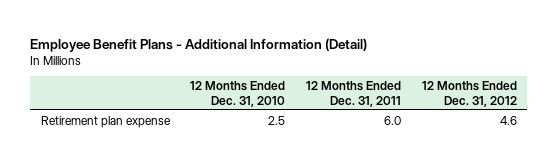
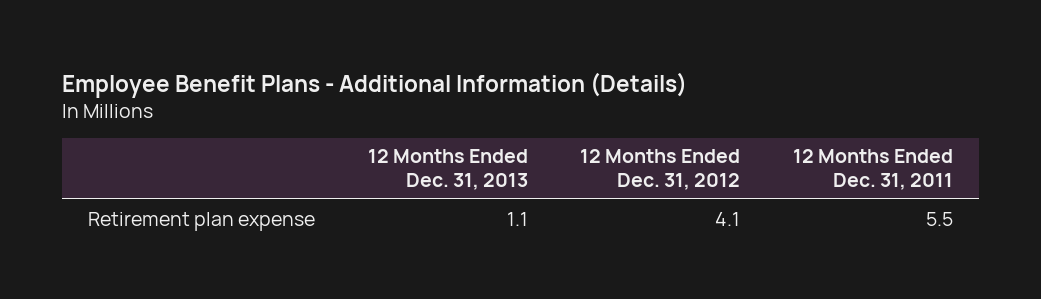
[30,37,368,52] Employee Benefit Plans - Additional Information (Detail) -> [61,71,687,98] Employee Benefit Plans - Additional Information (Details)
[190,81,286,107] 12 Months Ended Dec. 31, 2010 -> none
none -> [367,149,528,191] 12 Months Ended Dec. 31, 2013
[384,115,402,125] 6.0 -> [925,211,953,226] 5.5
[499,115,517,125] 4.6 -> [715,211,741,226] 4.1

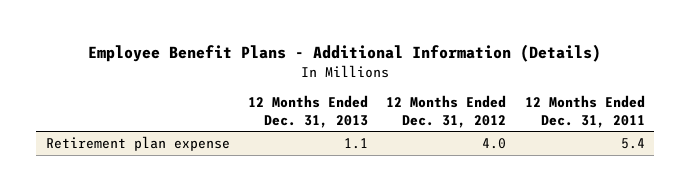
[715,211,741,226] 4.1 -> [482,138,507,150] 4.0
[925,211,953,226] 5.5 -> [620,138,645,150] 5.4

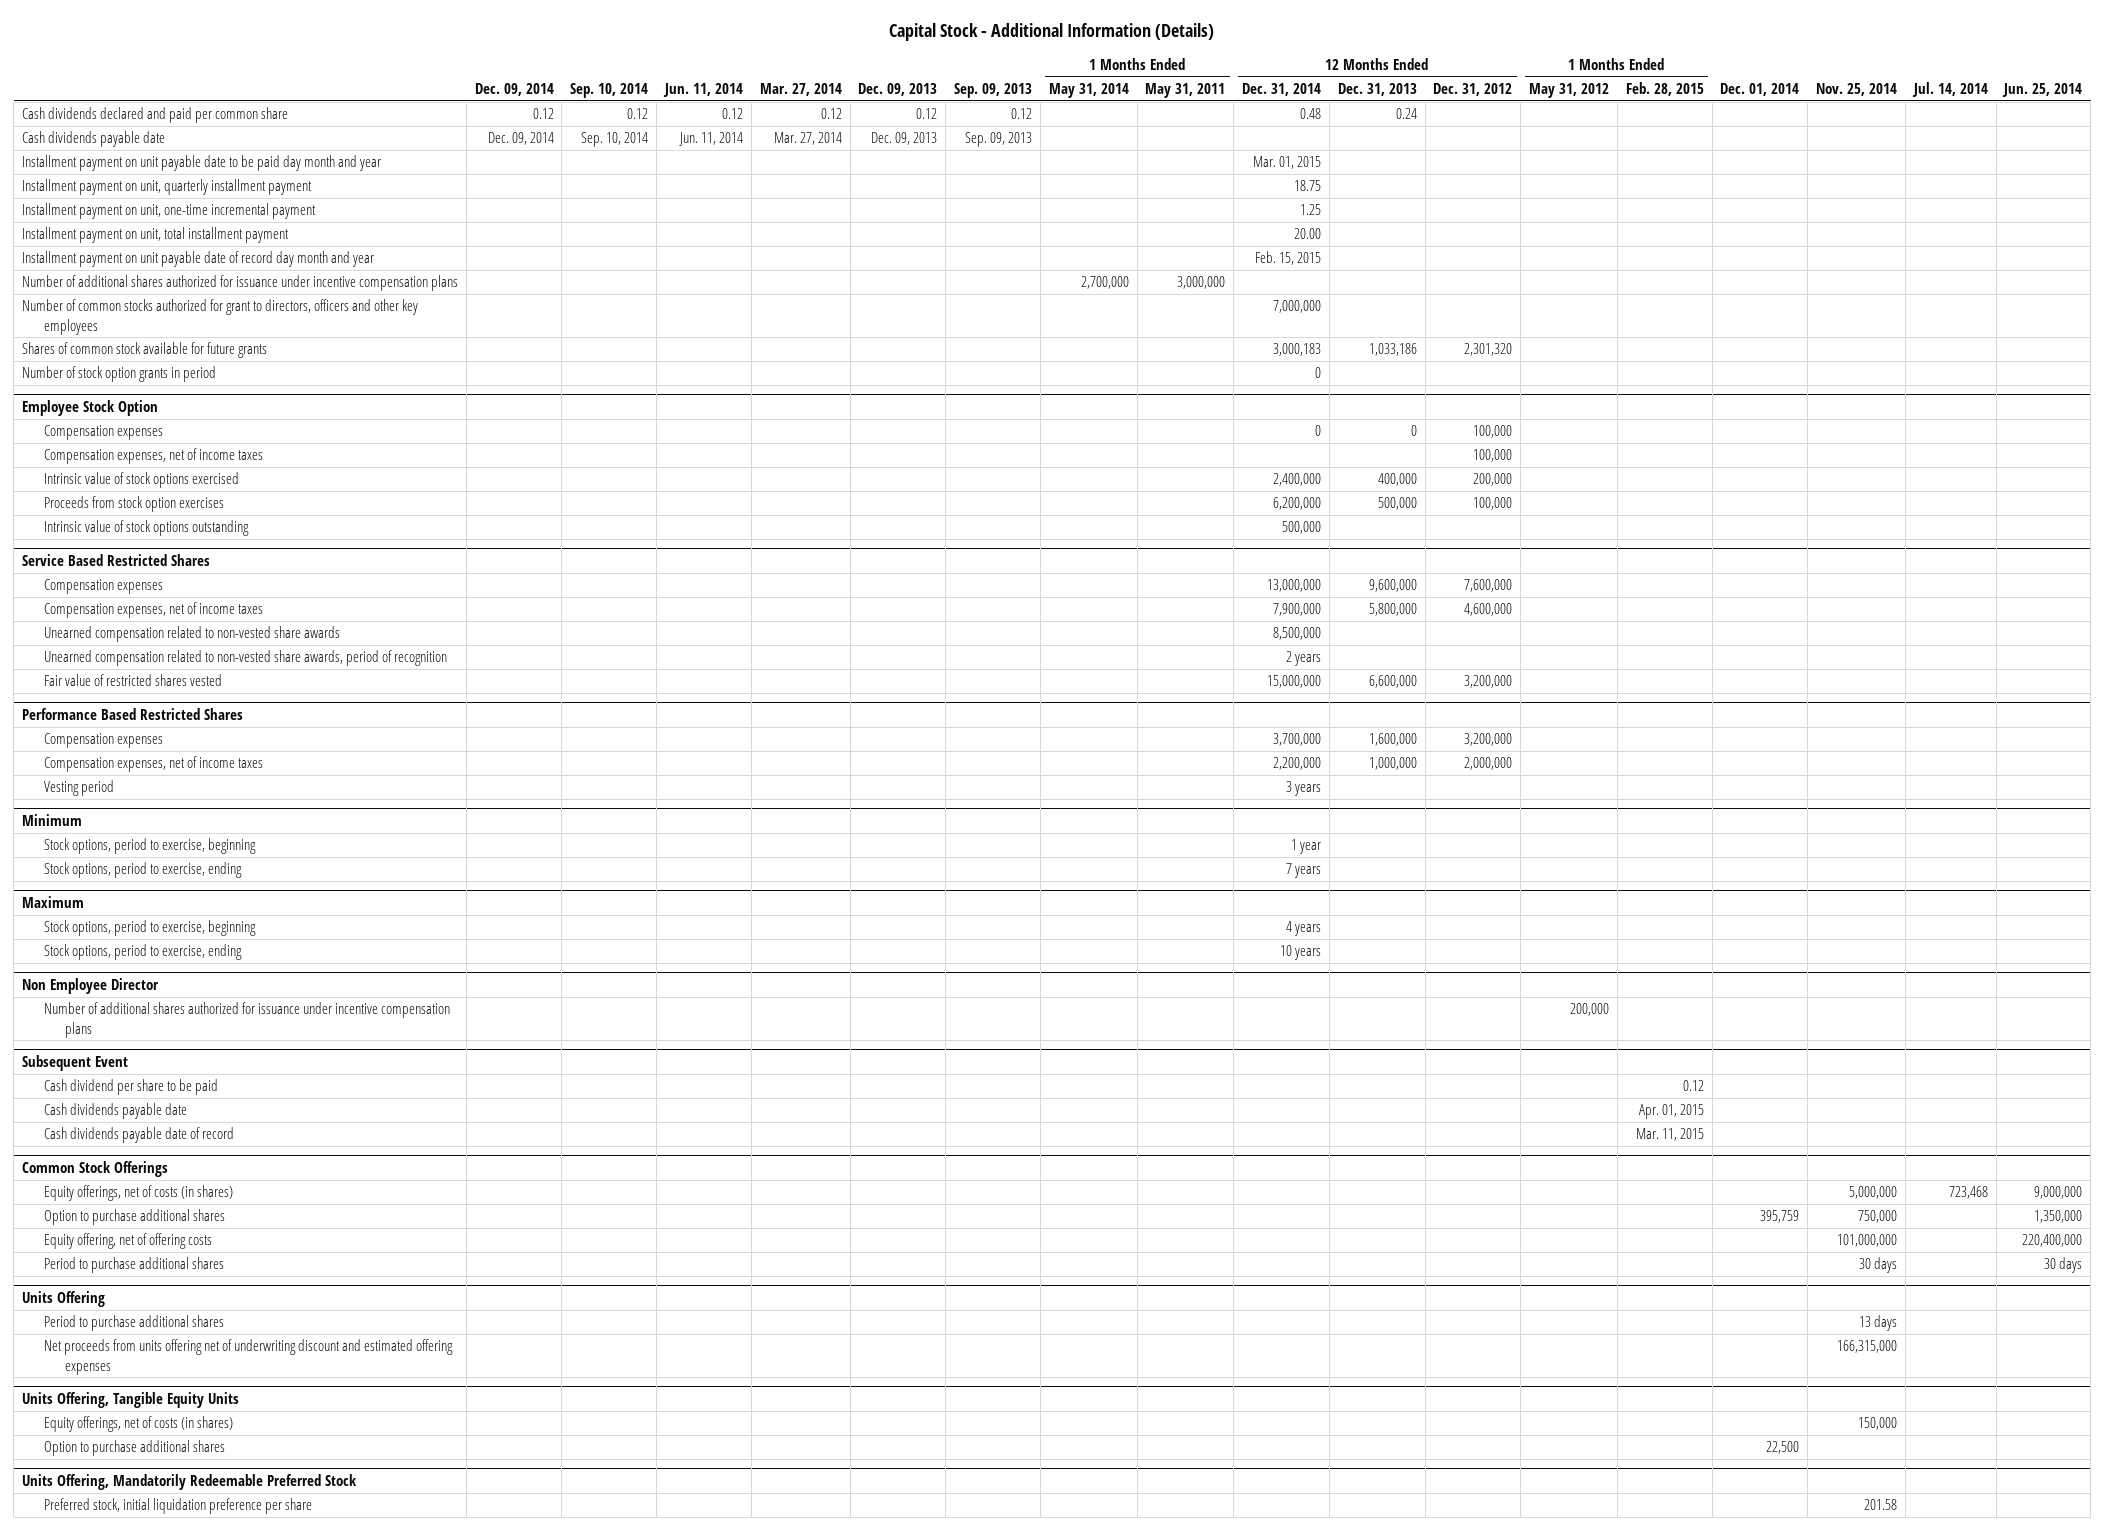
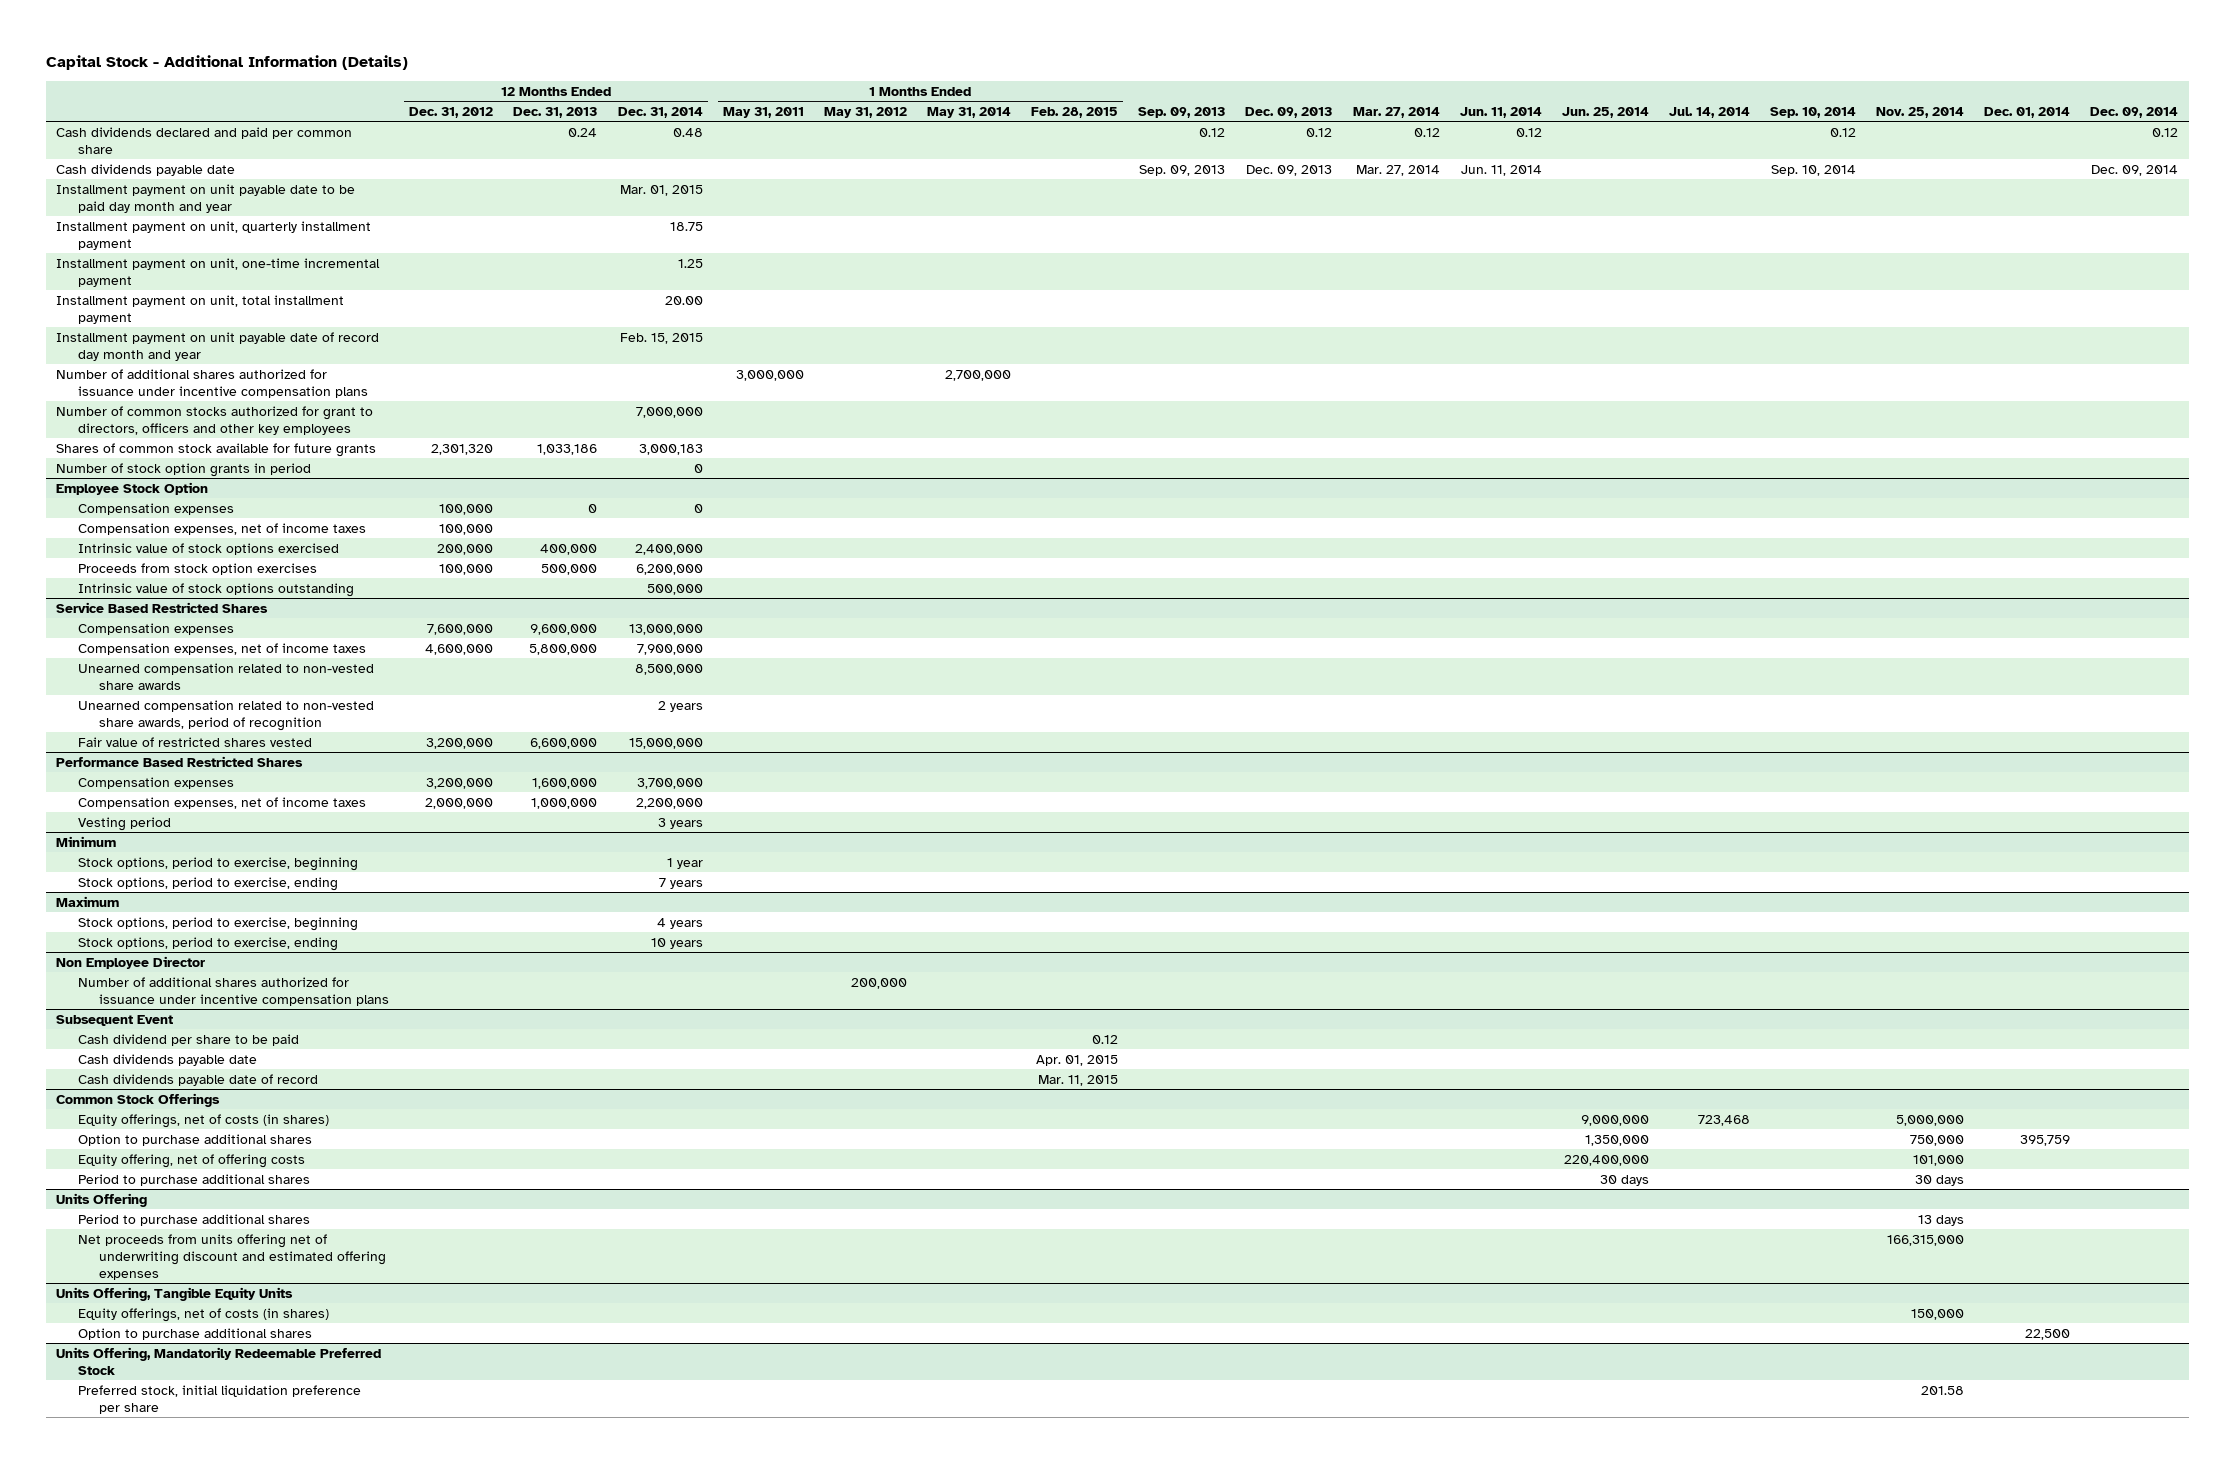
[1837,1234,1898,1248] 101,000,000 -> [1913,1154,1965,1166] 101,000

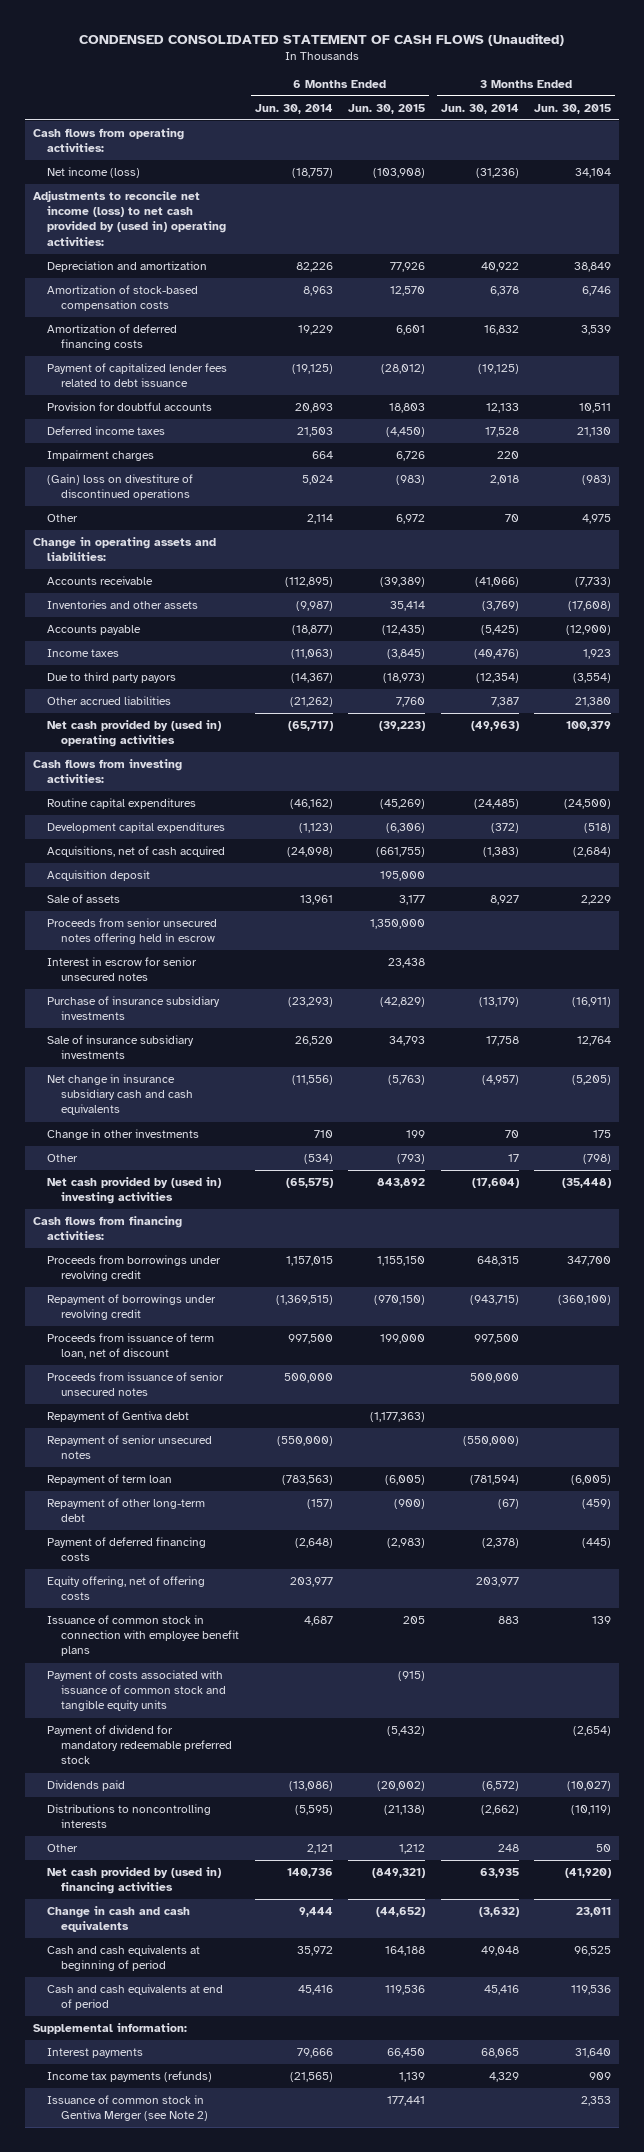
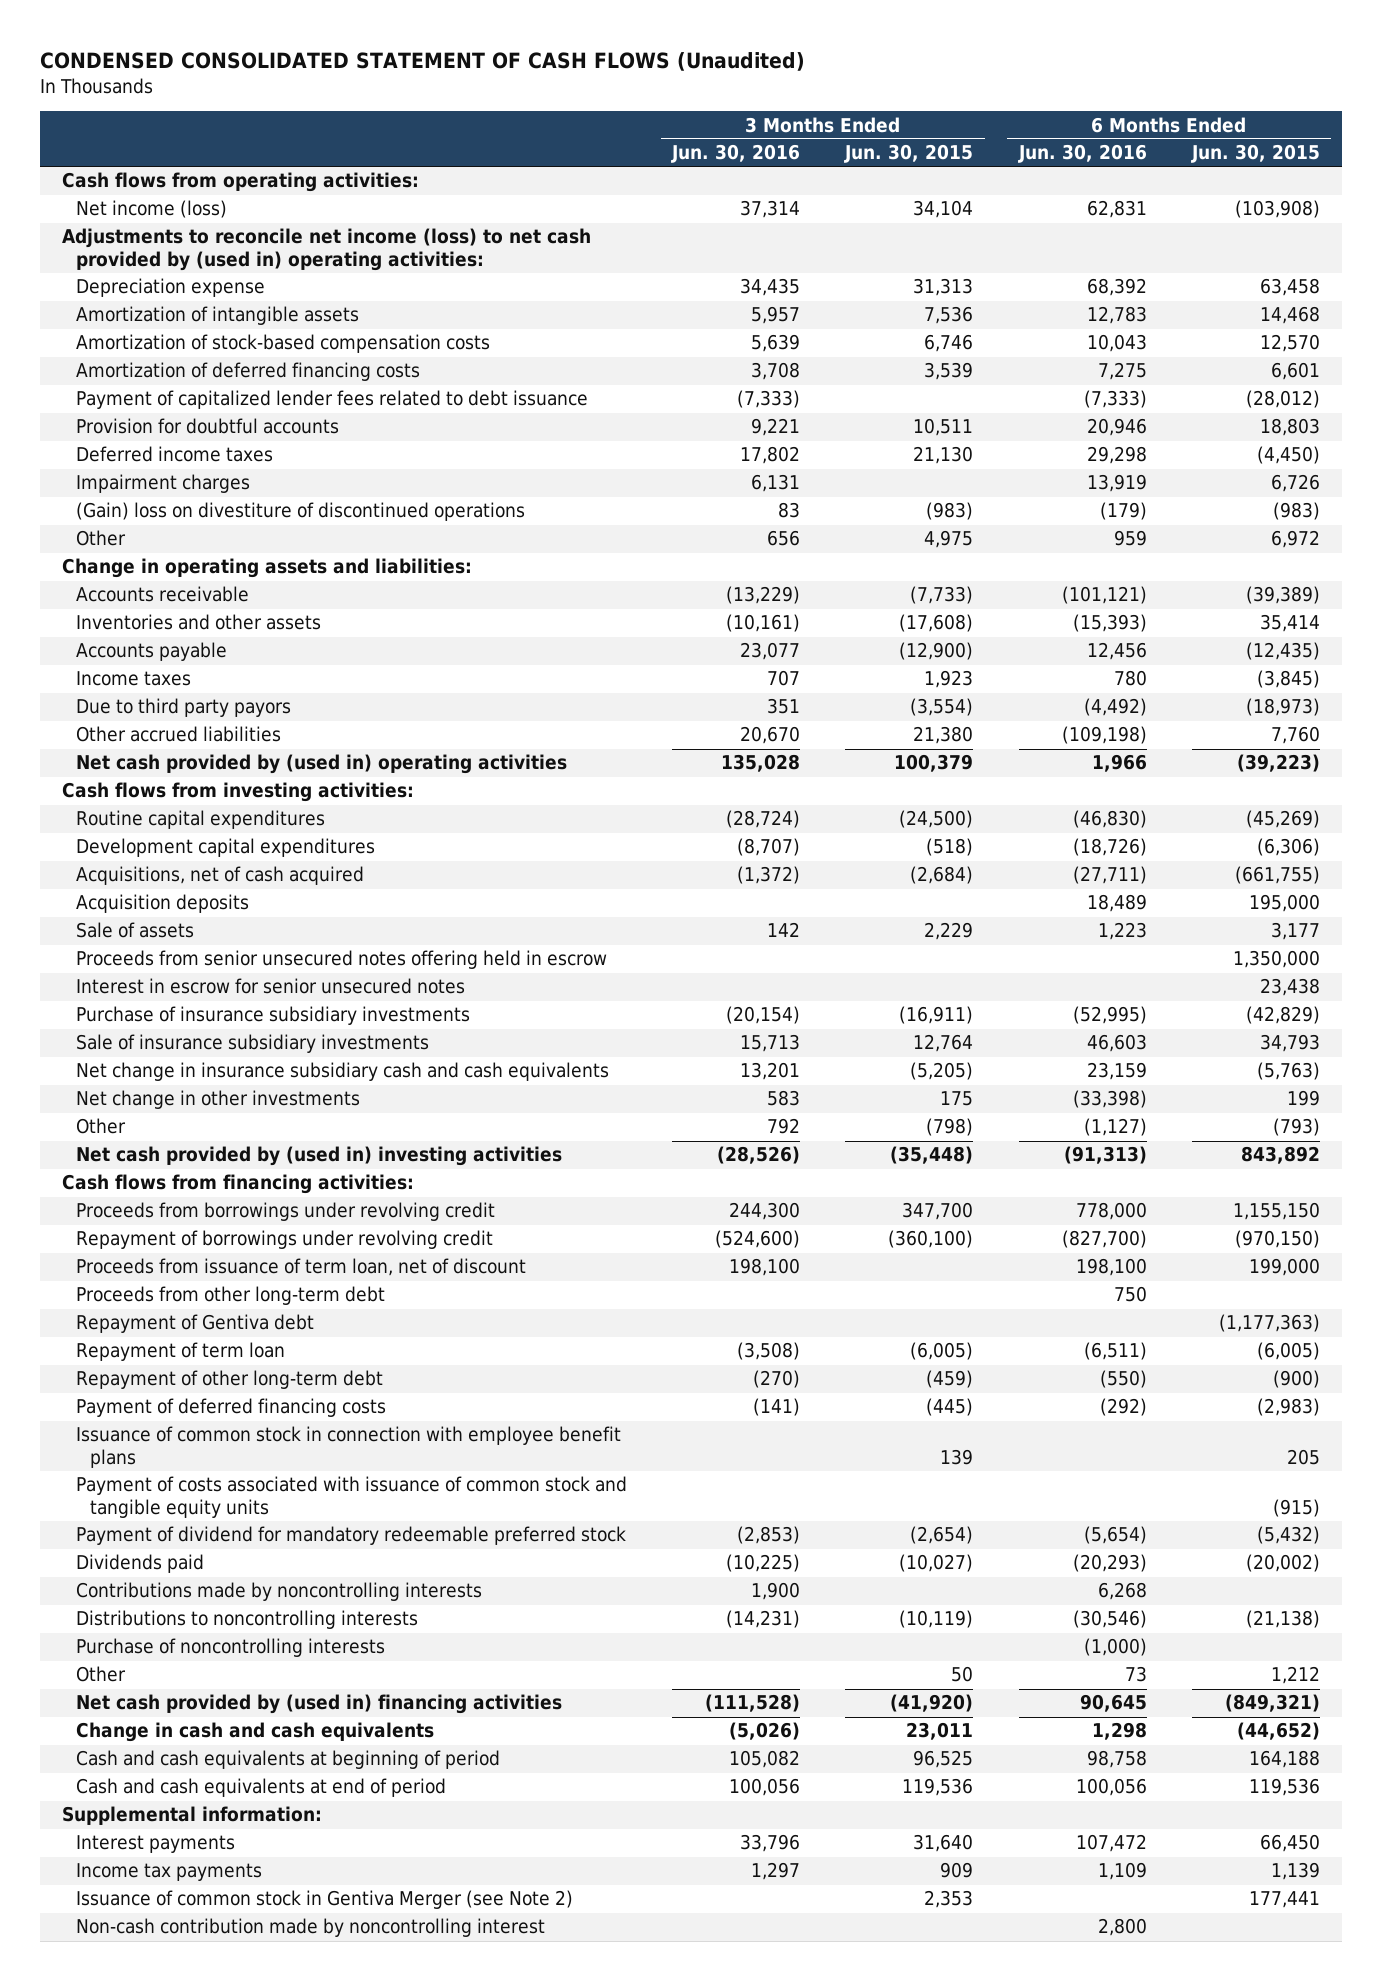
[254,103,333,114] Jun. 30, 2014 -> none
[440,103,519,114] Jun. 30, 2014 -> none
none -> [671,144,801,164] Jun. 30, 2016
none -> [1017,144,1147,164] Jun. 30, 2016
[47,261,208,273] Depreciation and amortization -> none
none -> [76,278,266,298] Depreciation expense
none -> [76,306,360,326] Amortization of intangible assets
[47,870,151,882] Acquisition deposit -> [76,894,250,914] Acquisition deposits
[47,1129,200,1141] Change in other investments -> [76,1090,361,1110] Net change in other investments
[47,1372,225,1397] Proceeds from issuance of senior unsecured notes -> none
none -> [76,1286,386,1306] Proceeds from other long-term debt
[47,1435,213,1460] Repayment of senior unsecured notes -> none
[47,1576,206,1601] Equity offering, net of offering costs -> none
none -> [76,1582,483,1602] Contributions made by noncontrolling interests
none -> [76,1638,386,1658] Purchase of noncontrolling interests
[47,2071,213,2083] Income tax payments (refunds) -> [76,1863,263,1882] Income tax payments
none -> [76,1918,546,1938] Non-cash contribution made by noncontrolling interest

